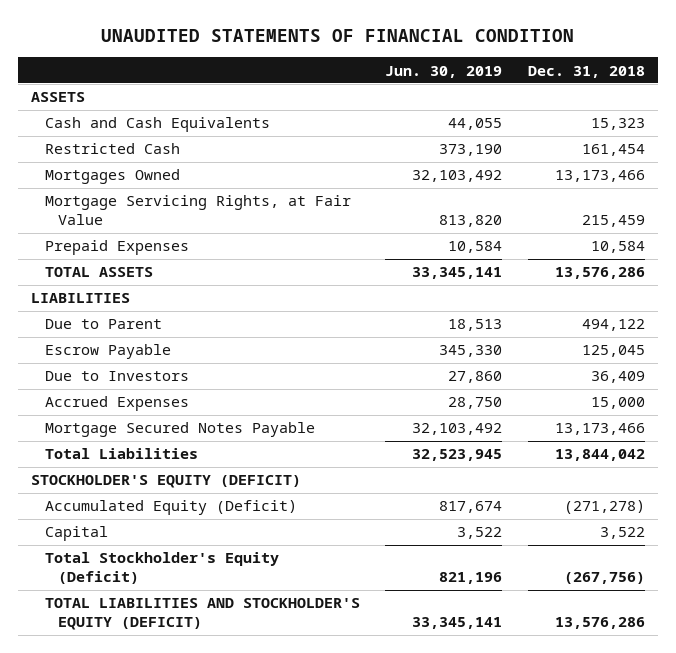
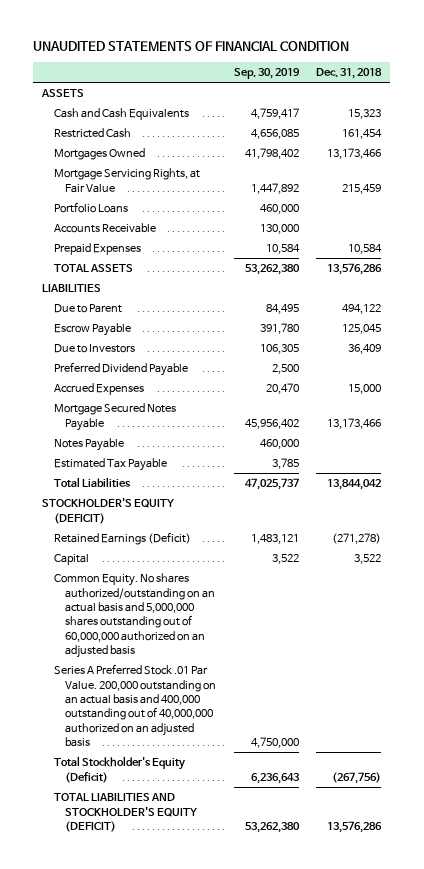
[385,65,503,78] Jun. 30, 2019 -> none
none -> [233,67,300,79] Sep. 30, 2019
none -> [53,202,128,214] Portfolio Loans
none -> [53,223,156,234] Accounts Receivable
none -> [53,362,188,377] Preferred Dividend Payable
none -> [53,438,124,452] Notes Payable
none -> [53,458,167,472] Estimated Tax Payable
[44,500,297,516] Accumulated Equity (Deficit) -> [53,532,191,546] Retained Earnings (Deficit)
none -> [53,573,215,659] Common Equity. No shares authorized/outstanding on an actual basis and 5,000,000 shares outstanding out of 60,000,000 authorized on an adjusted basis
none -> [53,664,216,748] Series A Preferred Stock .01 Par Value. 200,000 outstanding on an actual basis and 400,000 outstanding out of 40,000,000 authorized on an adjusted basis

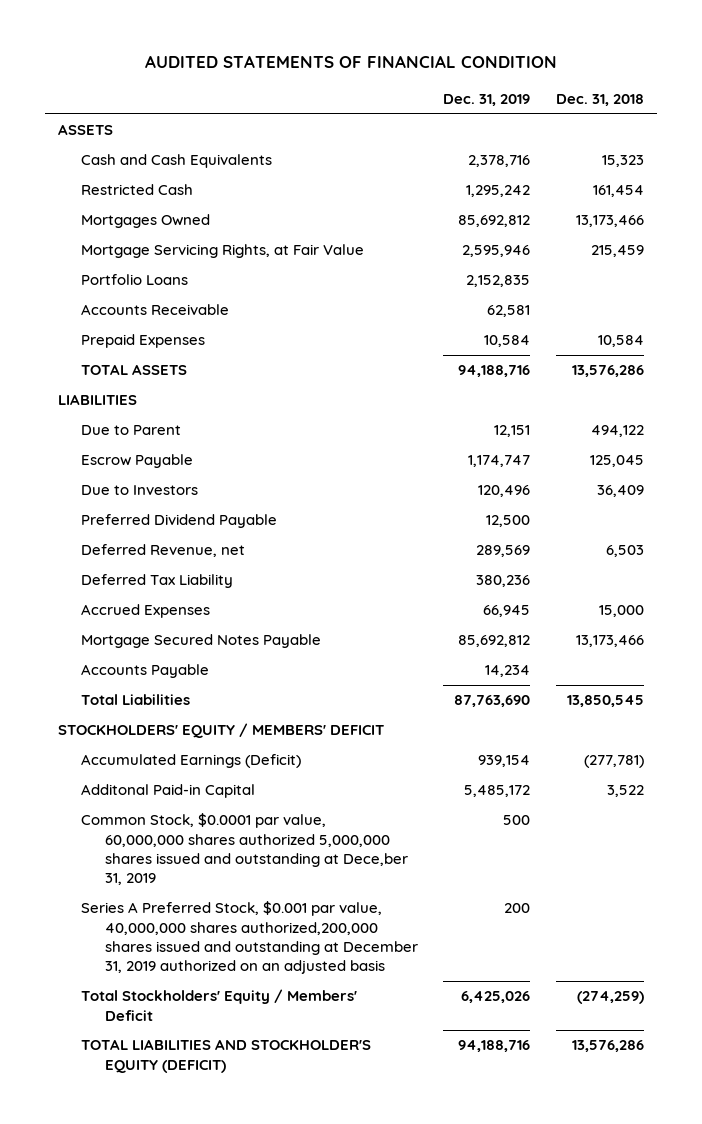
[33,40,350,51] UNAUDITED STATEMENTS OF FINANCIAL CONDITION -> [144,55,557,69] AUDITED STATEMENTS OF FINANCIAL CONDITION
[233,67,300,79] Sep. 30, 2019 -> none
none -> [443,93,531,106] Dec. 31, 2019
none -> [81,544,246,558] Deferred Revenue, net
none -> [81,574,234,589] Deferred Tax Liability
[53,458,167,472] Estimated Tax Payable -> none
[53,438,124,452] Notes Payable -> [81,664,210,679] Accounts Payable
[327,479,382,491] 13,844,042 -> [566,695,644,708] 13,850,545
[42,498,175,524] STOCKHOLDER'S EQUITY (DEFICIT) -> [57,723,384,739] STOCKHOLDERS' EQUITY / MEMBERS' DEFICIT
[53,532,191,546] Retained Earnings (Deficit) -> [81,754,302,769] Accumulated Earnings (Deficit)
[332,533,382,545] (271,278) -> [583,755,644,769] (277,781)
[53,554,89,566] Capital -> [81,784,256,799] Additonal Paid-in Capital
[53,573,215,659] Common Equity. No shares authorized/outstanding on an actual basis and 5,000,000 shares outstanding out of 60,000,000 authorized on an adjusted basis -> [81,813,408,886] Common Stock, $0.0001 par value, 60,000,000 shares authorized 5,000,000 shares issued and outstanding at Dece,ber 31, 2019
[53,664,216,748] Series A Preferred Stock .01 Par Value. 200,000 outstanding on an actual basis and 400,000 outstanding out of 40,000,000 authorized on an adjusted basis -> [81,901,418,975] Series A Preferred Stock, $0.001 par value, 40,000,000 shares authorized,200,000 shares issued and outstanding at December 31, 2019 authorized on an adjusted basis
[53,756,185,783] Total Stockholder's Equity (Deficit) -> [81,989,358,1021] Total Stockholders' Equity / Members' Deficit
[332,771,382,784] (267,756) -> [576,991,644,1005] (274,259)

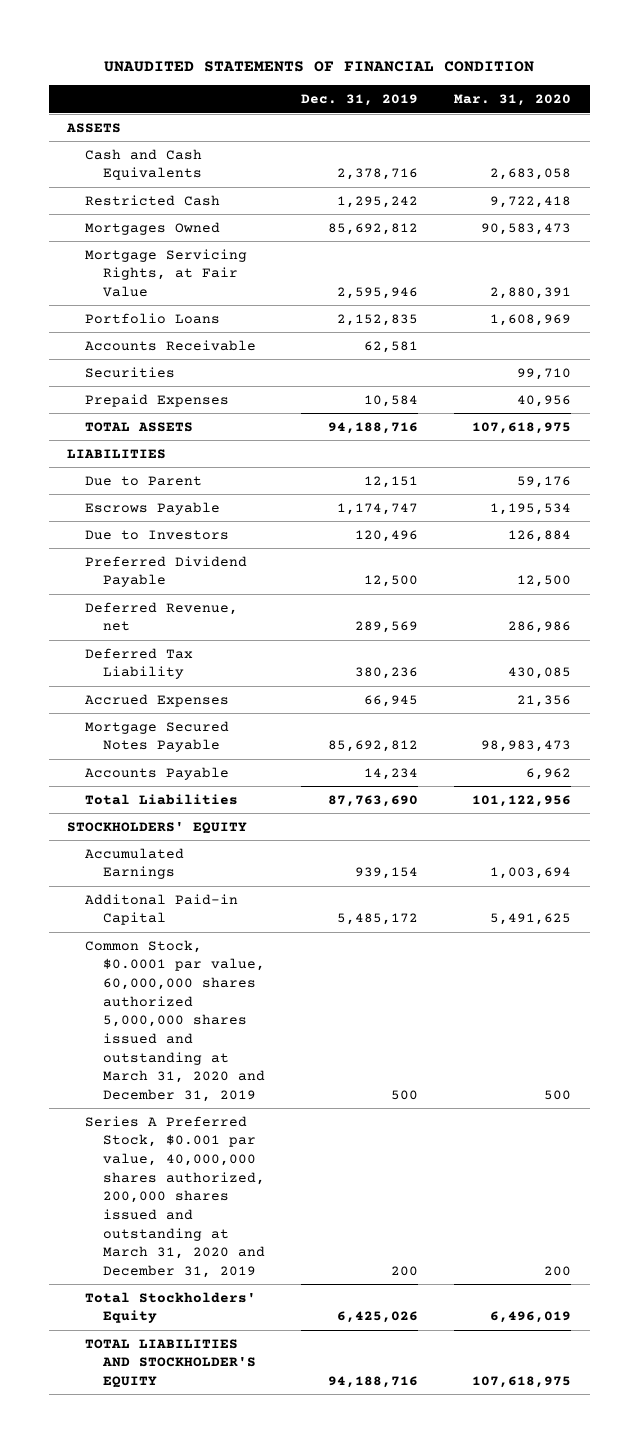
[144,55,557,69] AUDITED STATEMENTS OF FINANCIAL CONDITION -> [104,61,535,73] UNAUDITED STATEMENTS OF FINANCIAL CONDITION
[555,93,644,106] Dec. 31, 2018 -> none
none -> [454,94,572,107] Mar. 31, 2020
none -> [84,366,175,378] Securities
[81,454,194,469] Escrow Payable -> [84,501,220,515] Escrows Payable
[57,723,384,739] STOCKHOLDERS' EQUITY / MEMBERS' DEFICIT -> [66,821,247,834] STOCKHOLDERS' EQUITY
[81,754,302,769] Accumulated Earnings (Deficit) -> [84,847,184,880] Accumulated Earnings
[81,813,408,886] Common Stock, $0.0001 par value, 60,000,000 shares authorized 5,000,000 shares issued and outstanding at Dece,ber 31, 2019 -> [84,939,265,1102] Common Stock, $0.0001 par value, 60,000,000 shares authorized 5,000,000 shares issued and outstanding at March 31, 2020 and December 31, 2019
[81,901,418,975] Series A Preferred Stock, $0.001 par value, 40,000,000 shares authorized,200,000 shares issued and outstanding at December 31, 2019 authorized on an adjusted basis -> [84,1115,265,1278] Series A Preferred Stock, $0.001 par value, 40,000,000 shares authorized, 200,000 shares issued and outstanding at March 31, 2020 and December 31, 2019
[81,989,358,1021] Total Stockholders' Equity / Members' Deficit -> [84,1291,256,1324] Total Stockholders' Equity
[81,1039,372,1073] TOTAL LIABILITIES AND STOCKHOLDER'S EQUITY (DEFICIT) -> [84,1338,256,1389] TOTAL LIABILITIES AND STOCKHOLDER'S EQUITY

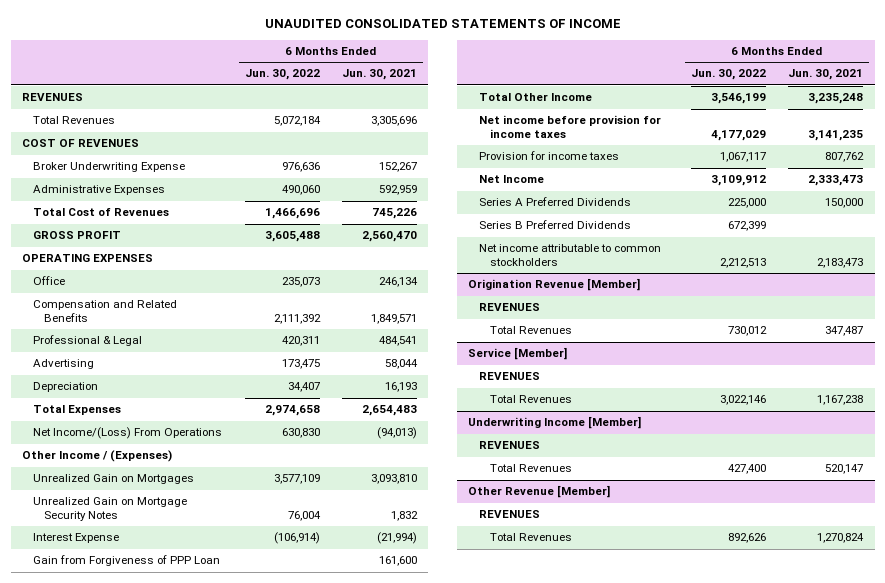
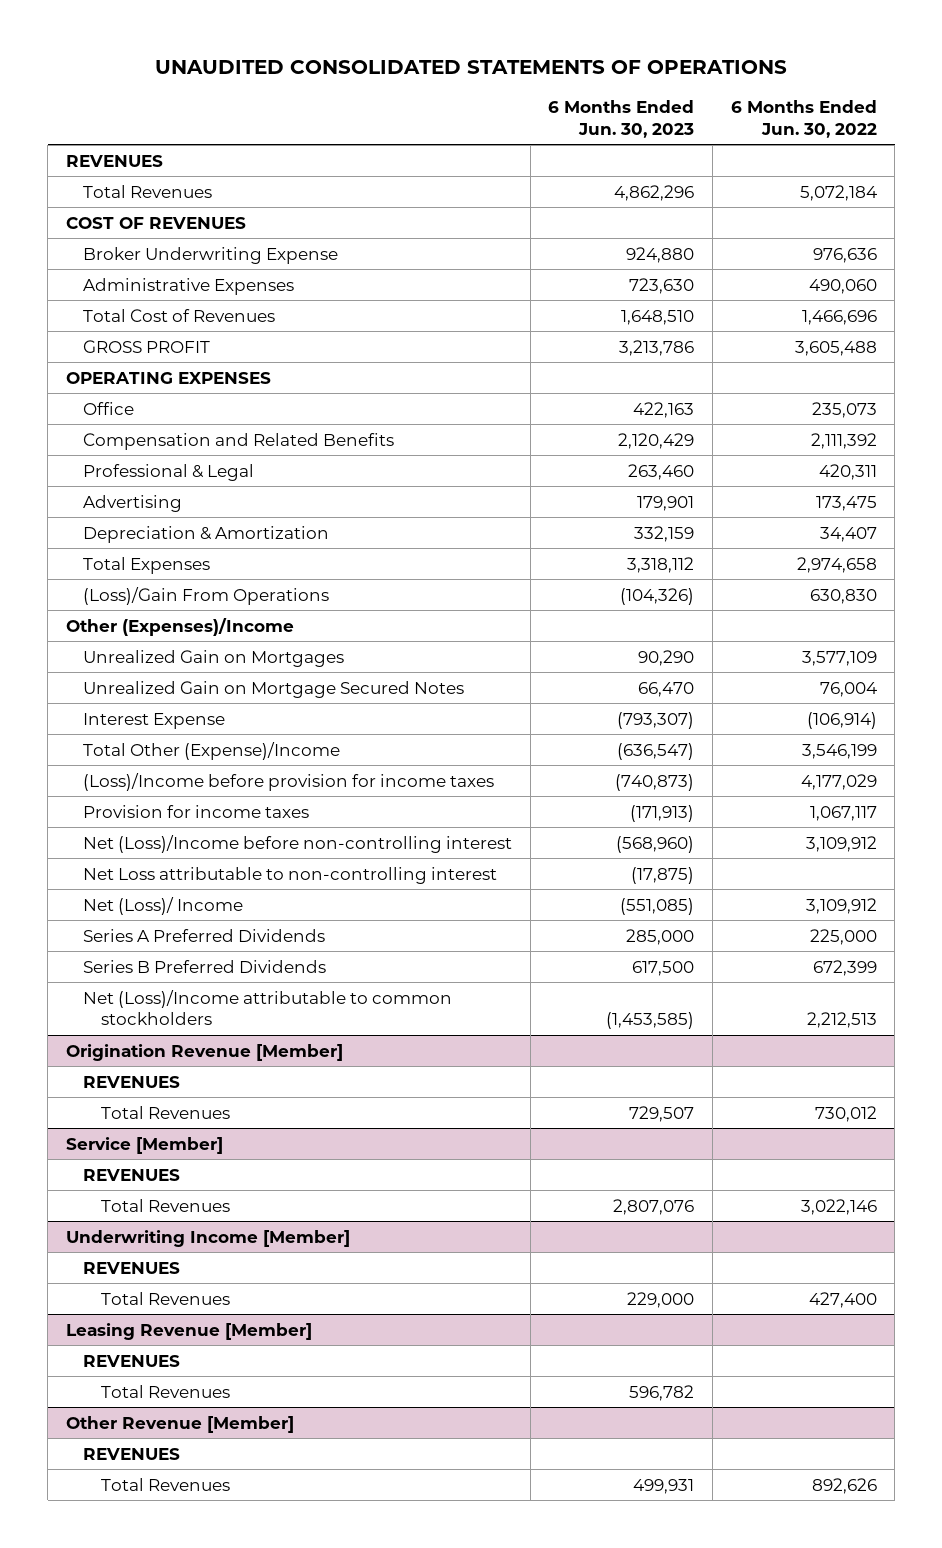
[264,19,621,29] UNAUDITED CONSOLIDATED STATEMENTS OF INCOME -> [155,60,788,75] UNAUDITED CONSOLIDATED STATEMENTS OF OPERATIONS
[342,69,418,81] Jun. 30, 2021 -> none
none -> [548,99,695,138] 6 Months Ended Jun. 30, 2023
[33,382,99,393] Depreciation -> [83,525,330,543] Depreciation & Amortization
[33,427,223,440] Net Income/(Loss) From Operations -> [83,586,330,605] (Loss)/Gain From Operations
[21,450,172,463] Other Income / (Expenses) -> [65,617,294,636] Other (Expenses)/Income
[33,497,188,521] Unrealized Gain on Mortgage Security Notes -> [83,680,465,698] Unrealized Gain on Mortgage Secured Notes
[33,555,221,567] Gain from Forgiveness of PPP Loan -> none
[479,93,593,102] Total Other Income -> [83,741,341,760] Total Other (Expense)/Income
[479,115,662,138] Net income before provision for income taxes -> [83,772,495,791] (Loss)/Income before provision for income taxes
none -> [83,834,513,853] Net (Loss)/Income before non-controlling interest
none -> [83,866,498,884] Net Loss attributable to non-controlling interest
[479,175,545,184] Net Income -> [83,896,244,915] Net (Loss)/ Income
[479,244,662,266] Net income attributable to common stockholders -> [83,989,453,1026] Net (Loss)/Income attributable to common stockholders
none -> [65,1322,312,1340] Leasing Revenue [Member]
none -> [83,1354,181,1367] REVENUES
none -> [101,1384,231,1398] Total Revenues

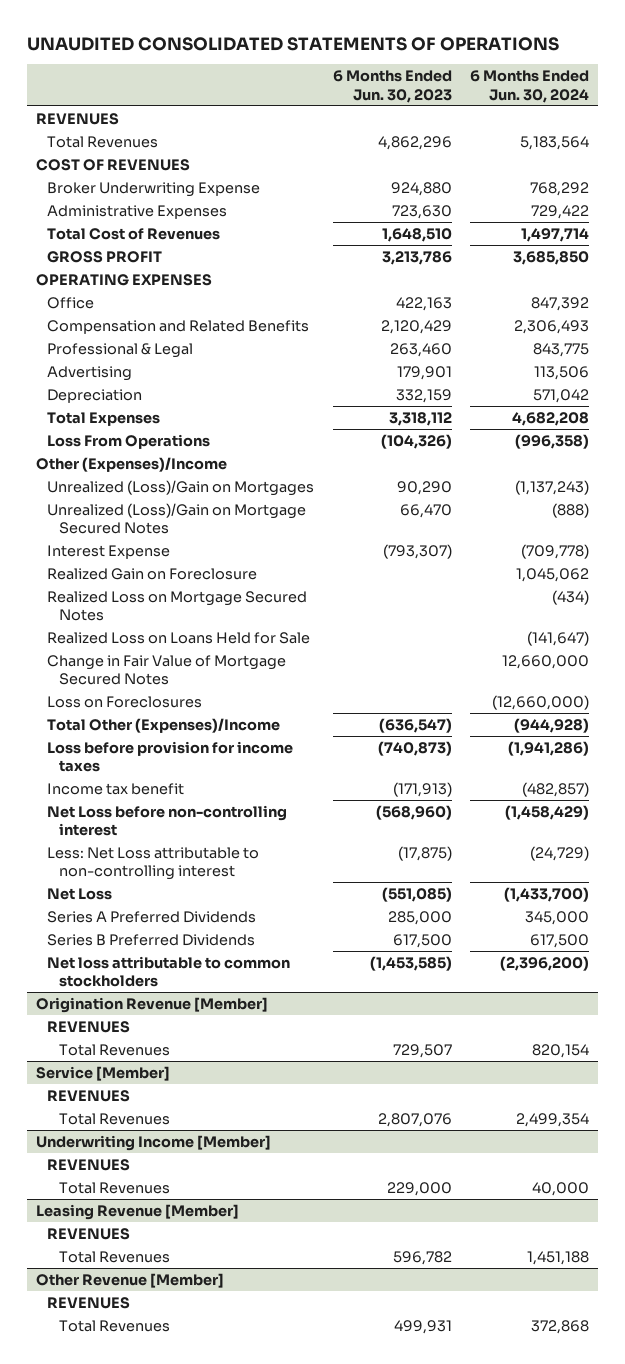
[730,99,877,138] 6 Months Ended Jun. 30, 2022 -> none
none -> [469,70,589,103] 6 Months Ended Jun. 30, 2024
[83,525,330,543] Depreciation & Amortization -> [47,388,143,403] Depreciation
[83,586,330,605] (Loss)/Gain From Operations -> [47,433,211,449] Loss From Operations
[83,649,345,667] Unrealized Gain on Mortgages -> [47,479,315,496] Unrealized (Loss)/Gain on Mortgages
[83,680,465,698] Unrealized Gain on Mortgage Secured Notes -> [47,502,307,535] Unrealized (Loss)/Gain on Mortgage Secured Notes
none -> [47,567,258,580] Realized Gain on Foreclosure
none -> [47,590,308,622] Realized Loss on Mortgage Secured Notes
none -> [47,631,311,644] Realized Loss on Loans Held for Sale
none -> [47,654,287,686] Change in Fair Value of Mortgage Secured Notes
none -> [47,695,203,708] Loss on Foreclosures
[83,741,341,760] Total Other (Expense)/Income -> [47,717,281,733] Total Other (Expenses)/Income
[83,772,495,791] (Loss)/Income before provision for income taxes -> [47,740,294,773] Loss before provision for income taxes
[83,804,310,818] Provision for income taxes -> [47,782,185,795] Income tax benefit
[83,834,513,853] Net (Loss)/Income before non-controlling interest -> [47,804,288,837] Net Loss before non-controlling interest
[83,866,498,884] Net Loss attributable to non-controlling interest -> [47,846,260,881] Less: Net Loss attributable to non-controlling interest
[83,896,244,915] Net (Loss)/ Income -> [47,887,113,900] Net Loss
[83,989,453,1026] Net (Loss)/Income attributable to common stockholders -> [47,955,291,988] Net loss attributable to common stockholders

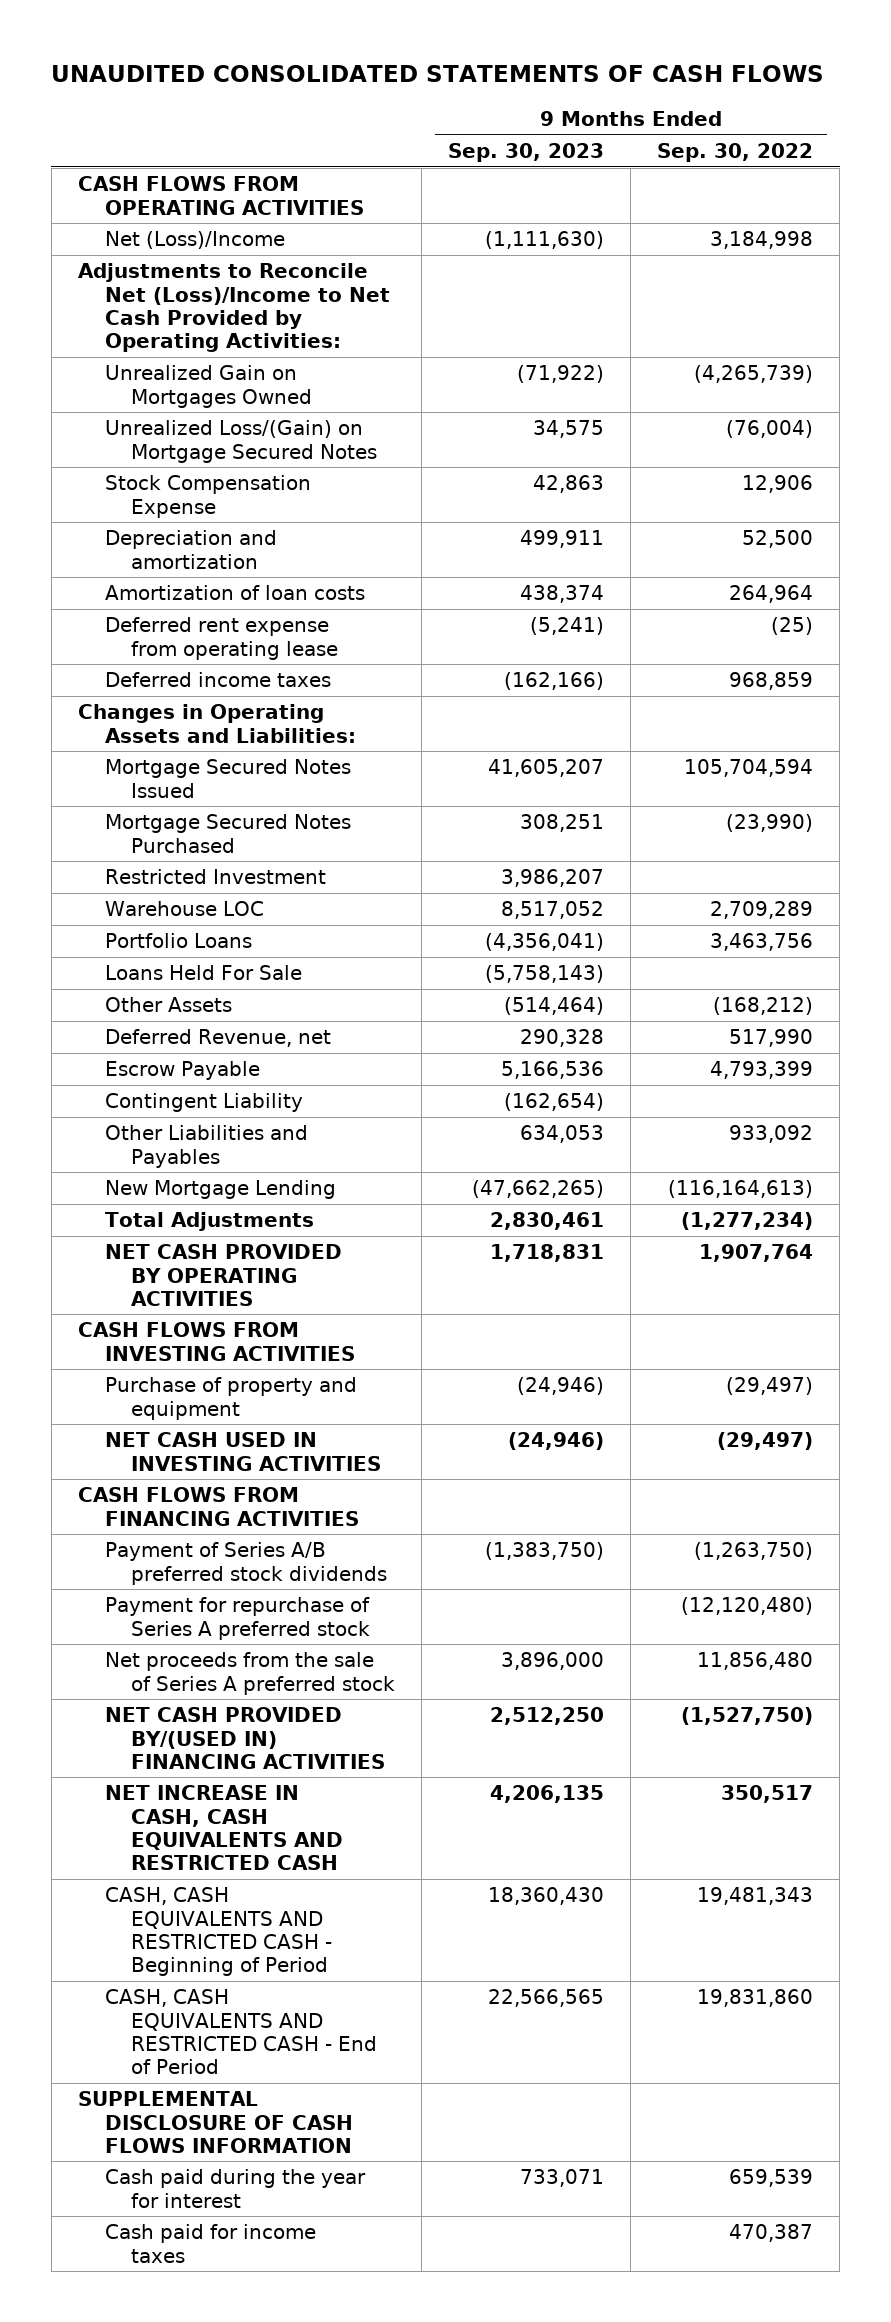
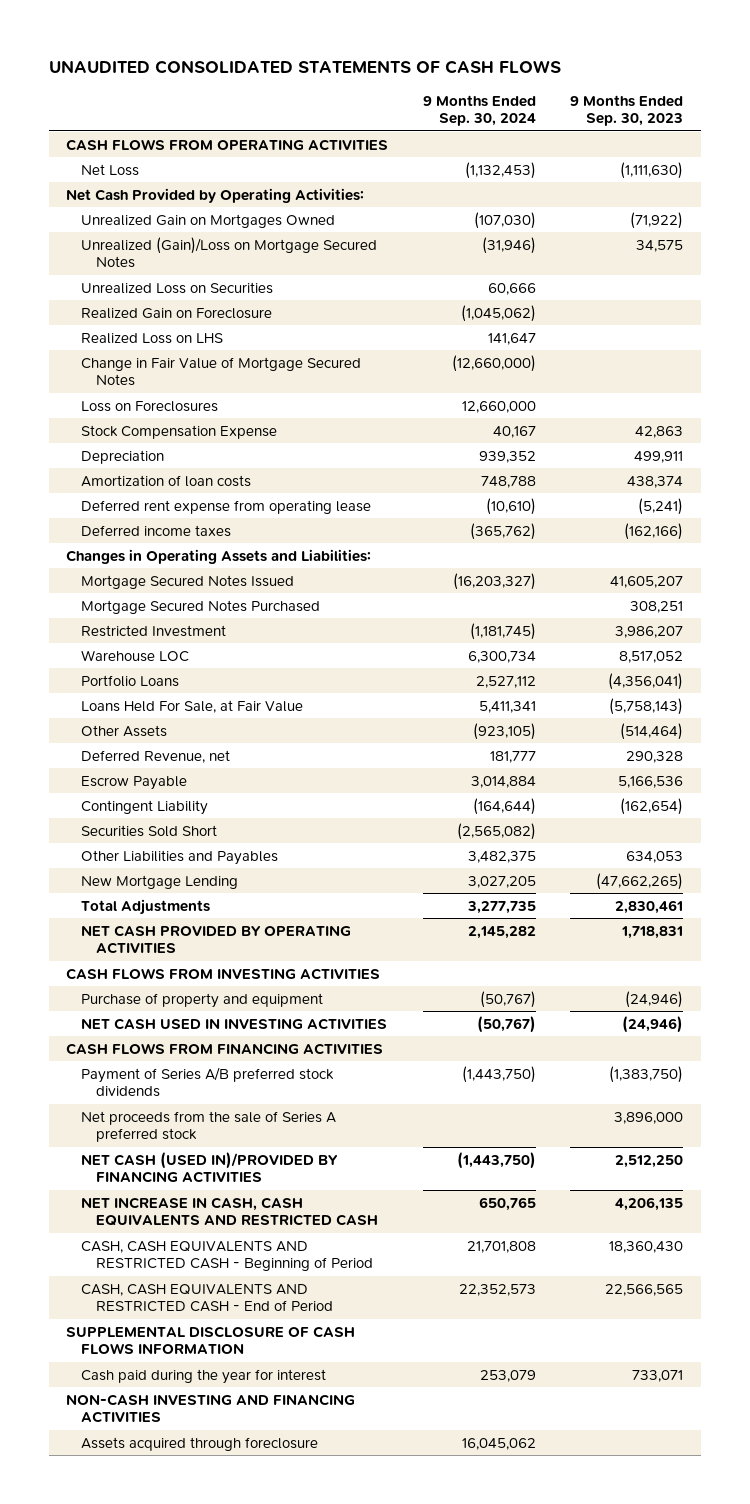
[657,143,814,163] Sep. 30, 2022 -> none
none -> [422,94,536,127] 9 Months Ended Sep. 30, 2024
[104,231,285,250] Net (Loss)/Income -> [81,163,140,176] Net Loss
[77,263,390,352] Adjustments to Reconcile Net (Loss)/Income to Net Cash Provided by Operating Activities: -> [66,187,365,203] Net Cash Provided by Operating Activities:
[104,420,378,463] Unrealized Loss/(Gain) on Mortgage Secured Notes -> [81,236,378,269] Unrealized (Gain)/Loss on Mortgage Secured Notes
none -> [81,281,274,294] Unrealized Loss on Securities
none -> [81,307,273,319] Realized Gain on Foreclosure
none -> [81,332,224,344] Realized Loss on LHS
none -> [81,356,362,387] Change in Fair Value of Mortgage Secured Notes
none -> [81,400,219,412] Loss on Foreclosures
[104,530,277,569] Depreciation and amortization -> [81,449,165,464] Depreciation
[104,965,302,981] Loans Held For Sale -> [81,699,304,713] Loans Held For Sale, at Fair Value
none -> [81,824,218,837] Securities Sold Short
[104,1597,371,1640] Payment for repurchase of Series A preferred stock -> none
[104,1707,386,1769] NET CASH PROVIDED BY/(USED IN) FINANCING ACTIVITIES -> [81,1151,339,1184] NET CASH (USED IN)/PROVIDED BY FINANCING ACTIVITIES
[104,2224,316,2263] Cash paid for income taxes -> none
none -> [66,1393,356,1424] NON-CASH INVESTING AND FINANCING ACTIVITIES
none -> [81,1436,319,1451] Assets acquired through foreclosure

